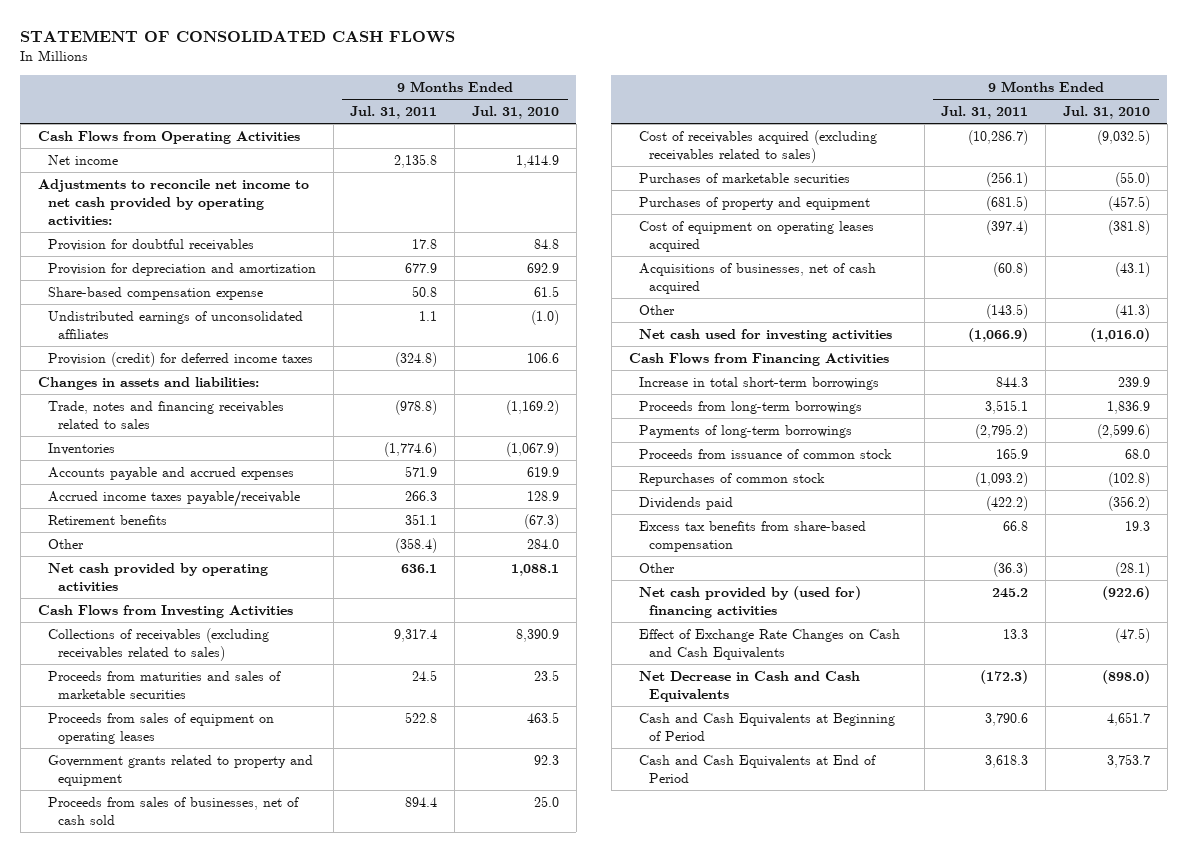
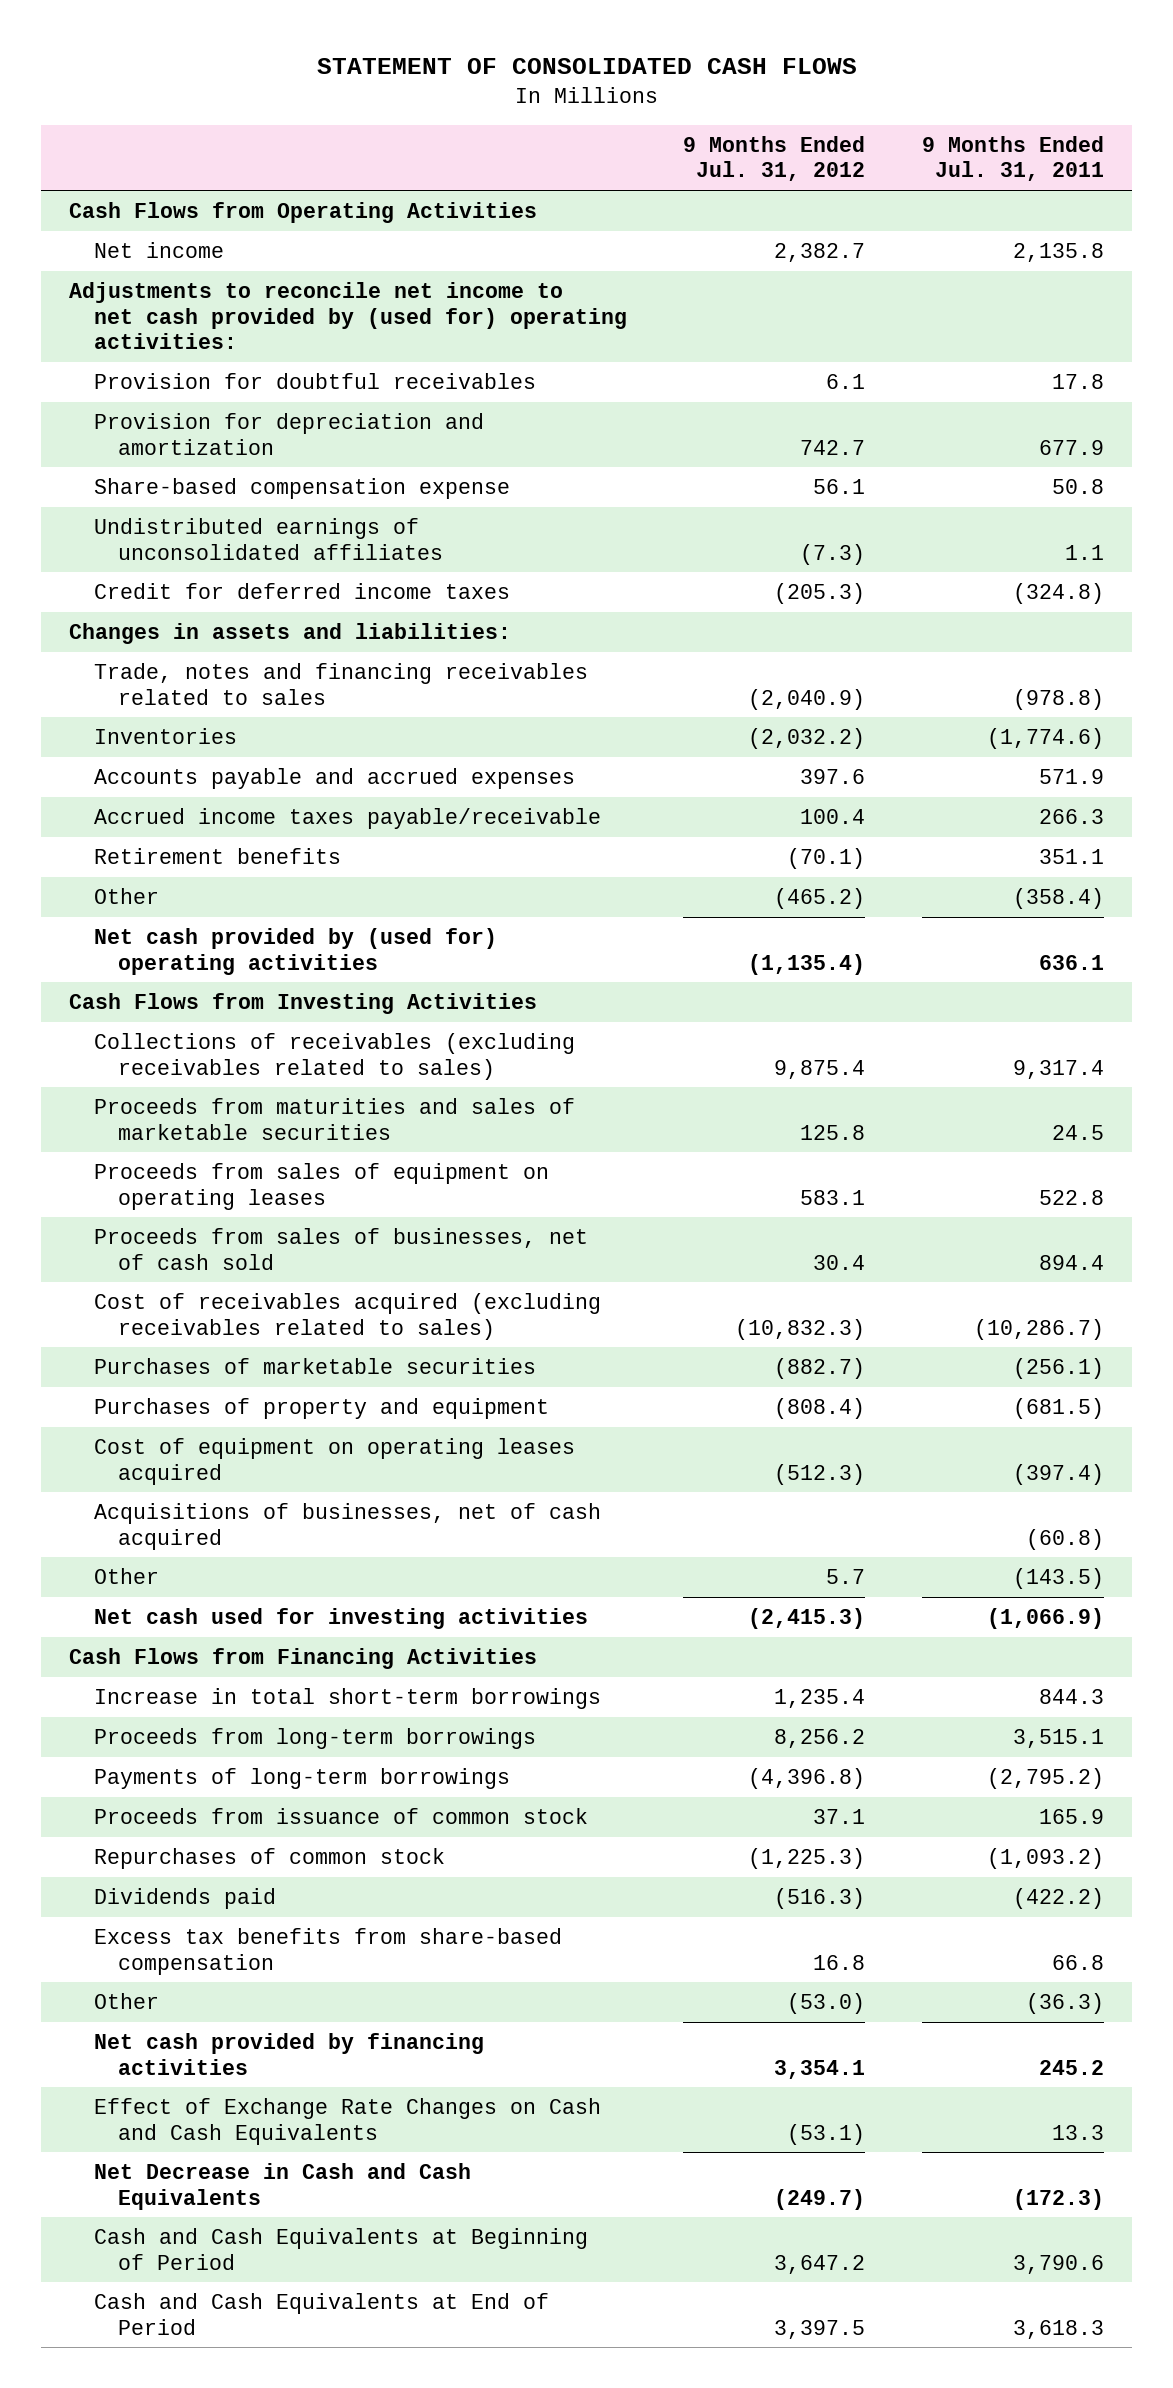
[472,106,560,120] Jul. 31, 2010 -> none
none -> [683,135,866,182] 9 Months Ended Jul. 31, 2012
[37,178,309,226] Adjustments to reconcile net income to net cash provided by operating activities: -> [69,282,627,349] Adjustments to reconcile net income to net cash provided by (used for) operating activities:
[47,351,313,367] Provision (credit) for deferred income taxes -> [93,583,510,600] Credit for deferred income taxes
[47,562,268,592] Net cash provided by operating activities -> [93,928,497,975] Net cash provided by (used for) operating activities
[47,754,313,786] Government grants related to property and equipment -> none
[638,585,861,618] Net cash provided by (used for) financing activities -> [93,2033,484,2075] Net cash provided by financing activities

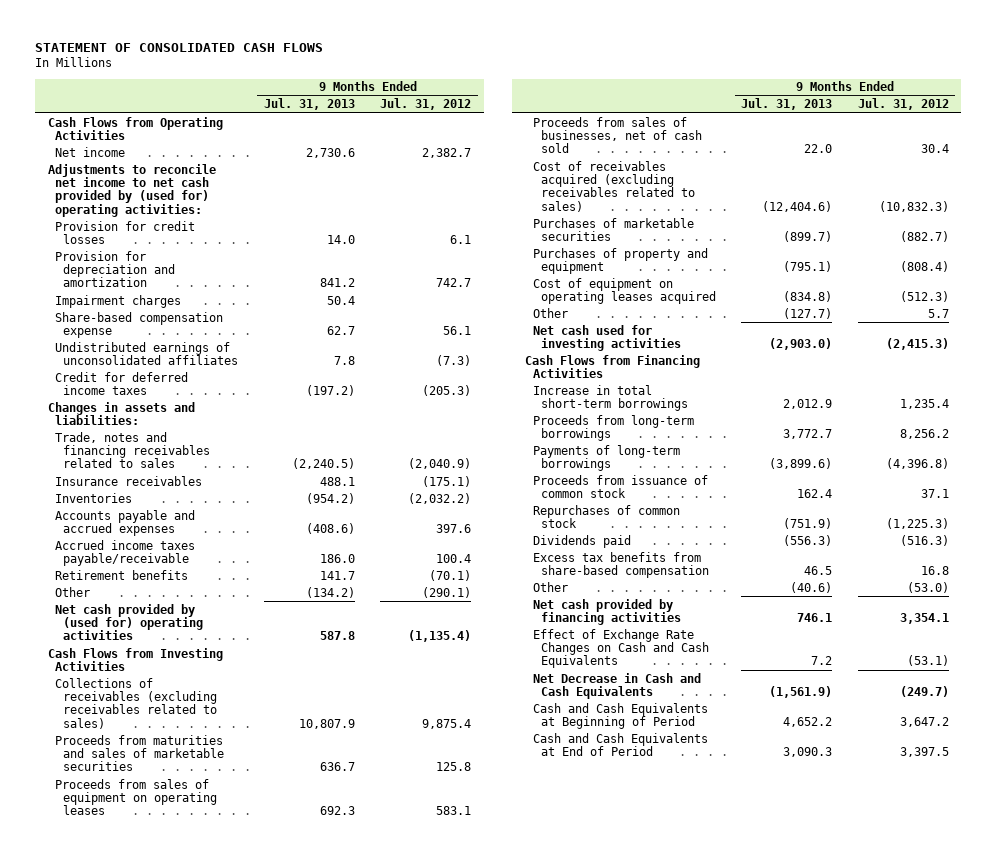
[921,135,1104,182] 9 Months Ended Jul. 31, 2011 -> none
none -> [263,98,355,111] Jul. 31, 2013
[93,373,536,390] Provision for doubtful receivables -> [55,220,196,245] Provision for credit losses
none -> [55,294,182,308] Impairment charges
none -> [55,475,203,486] Insurance receivables
[774,888,866,910] (465.2) -> [422,586,472,598] (290.1)
[93,1503,601,1550] Acquisitions of businesses, net of cash acquired -> none

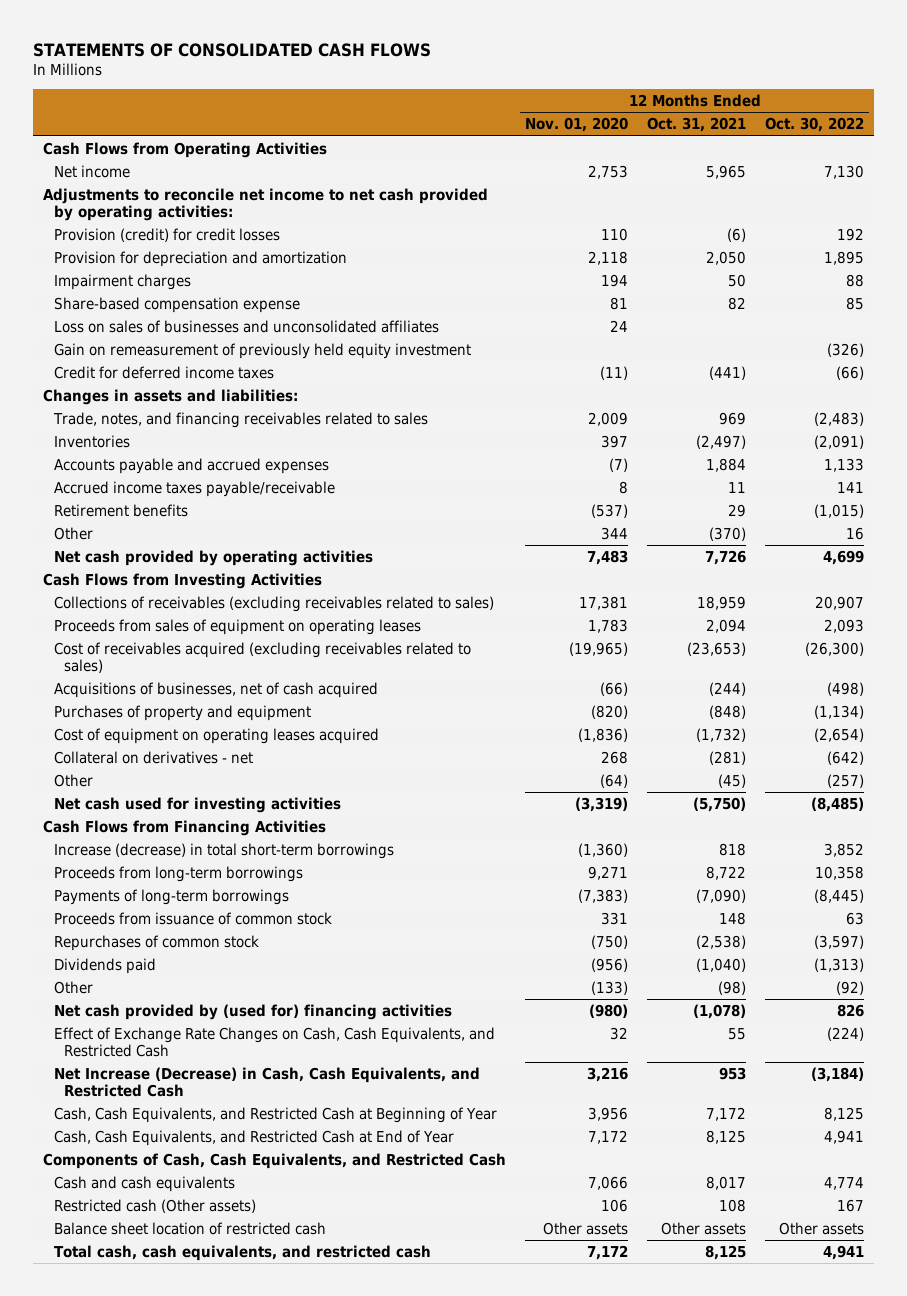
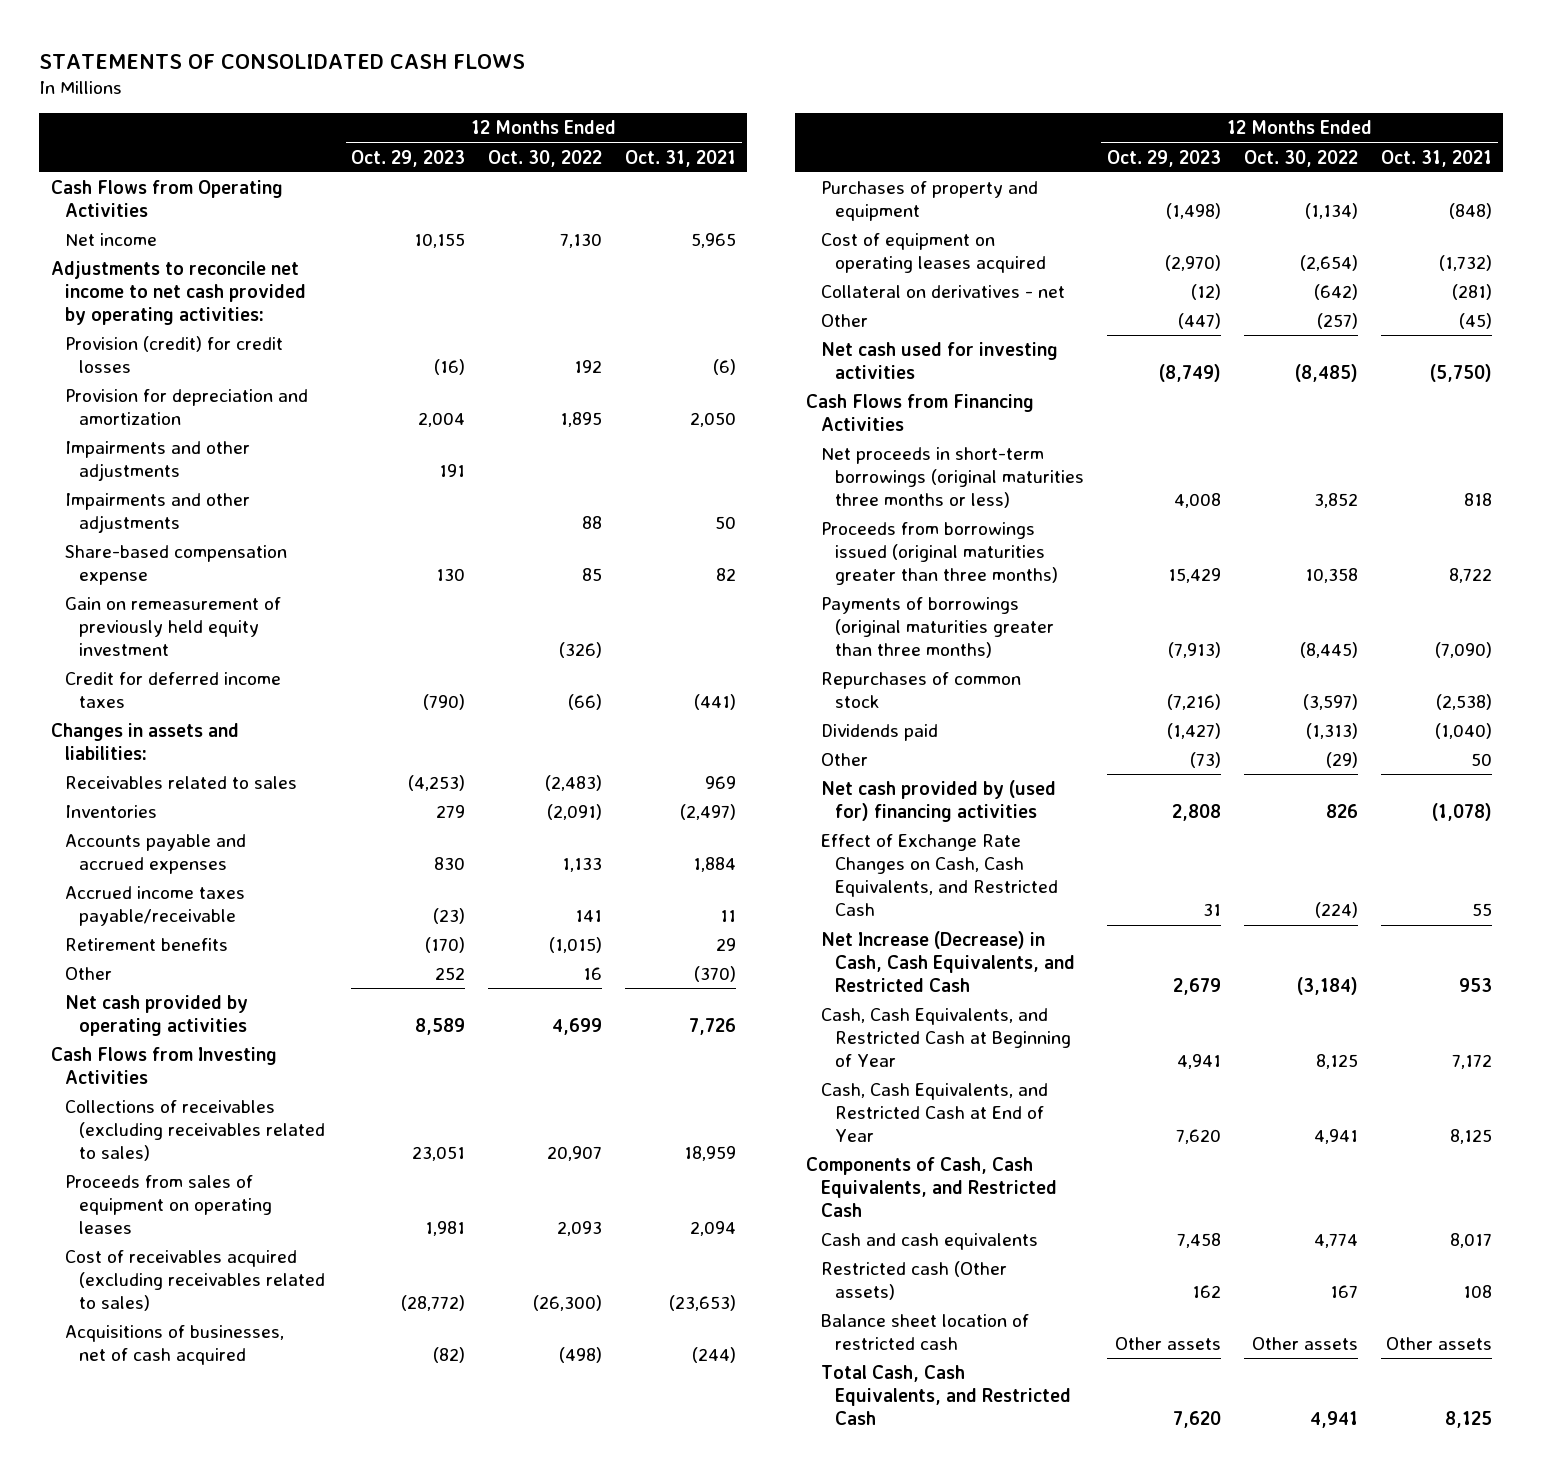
[525,117,629,133] Nov. 01, 2020 -> none
none -> [351,149,466,167] Oct. 29, 2023
none -> [65,441,251,482] Impairments and other adjustments
[53,273,191,290] Impairment charges -> [65,493,251,534] Impairments and other adjustments
[53,319,439,333] Loss on sales of businesses and unconsolidated affiliates -> none
[52,411,428,428] Trade, notes, and financing receivables related to sales -> [65,776,298,790] Receivables related to sales
[53,911,332,925] Proceeds from issuance of common stock -> none
[53,842,394,859] Increase (decrease) in total short-term borrowings -> [820,447,1085,509] Net proceeds in short-term borrowings (original maturities three months or less)
[53,865,303,882] Proceeds from long-term borrowings -> [820,522,1059,586] Proceeds from borrowings issued (original maturities greater than three months)
[53,888,289,905] Payments of long-term borrowings -> [820,597,1055,659] Payments of borrowings (original maturities greater than three months)
[718,980,747,995] (98) -> [1470,753,1492,767] 50
[836,980,865,995] (92) -> [1326,752,1359,769] (29)
[53,1244,431,1261] Total cash, cash equivalents, and restricted cash -> [820,1365,1072,1426] Total Cash, Cash Equivalents, and Restricted Cash

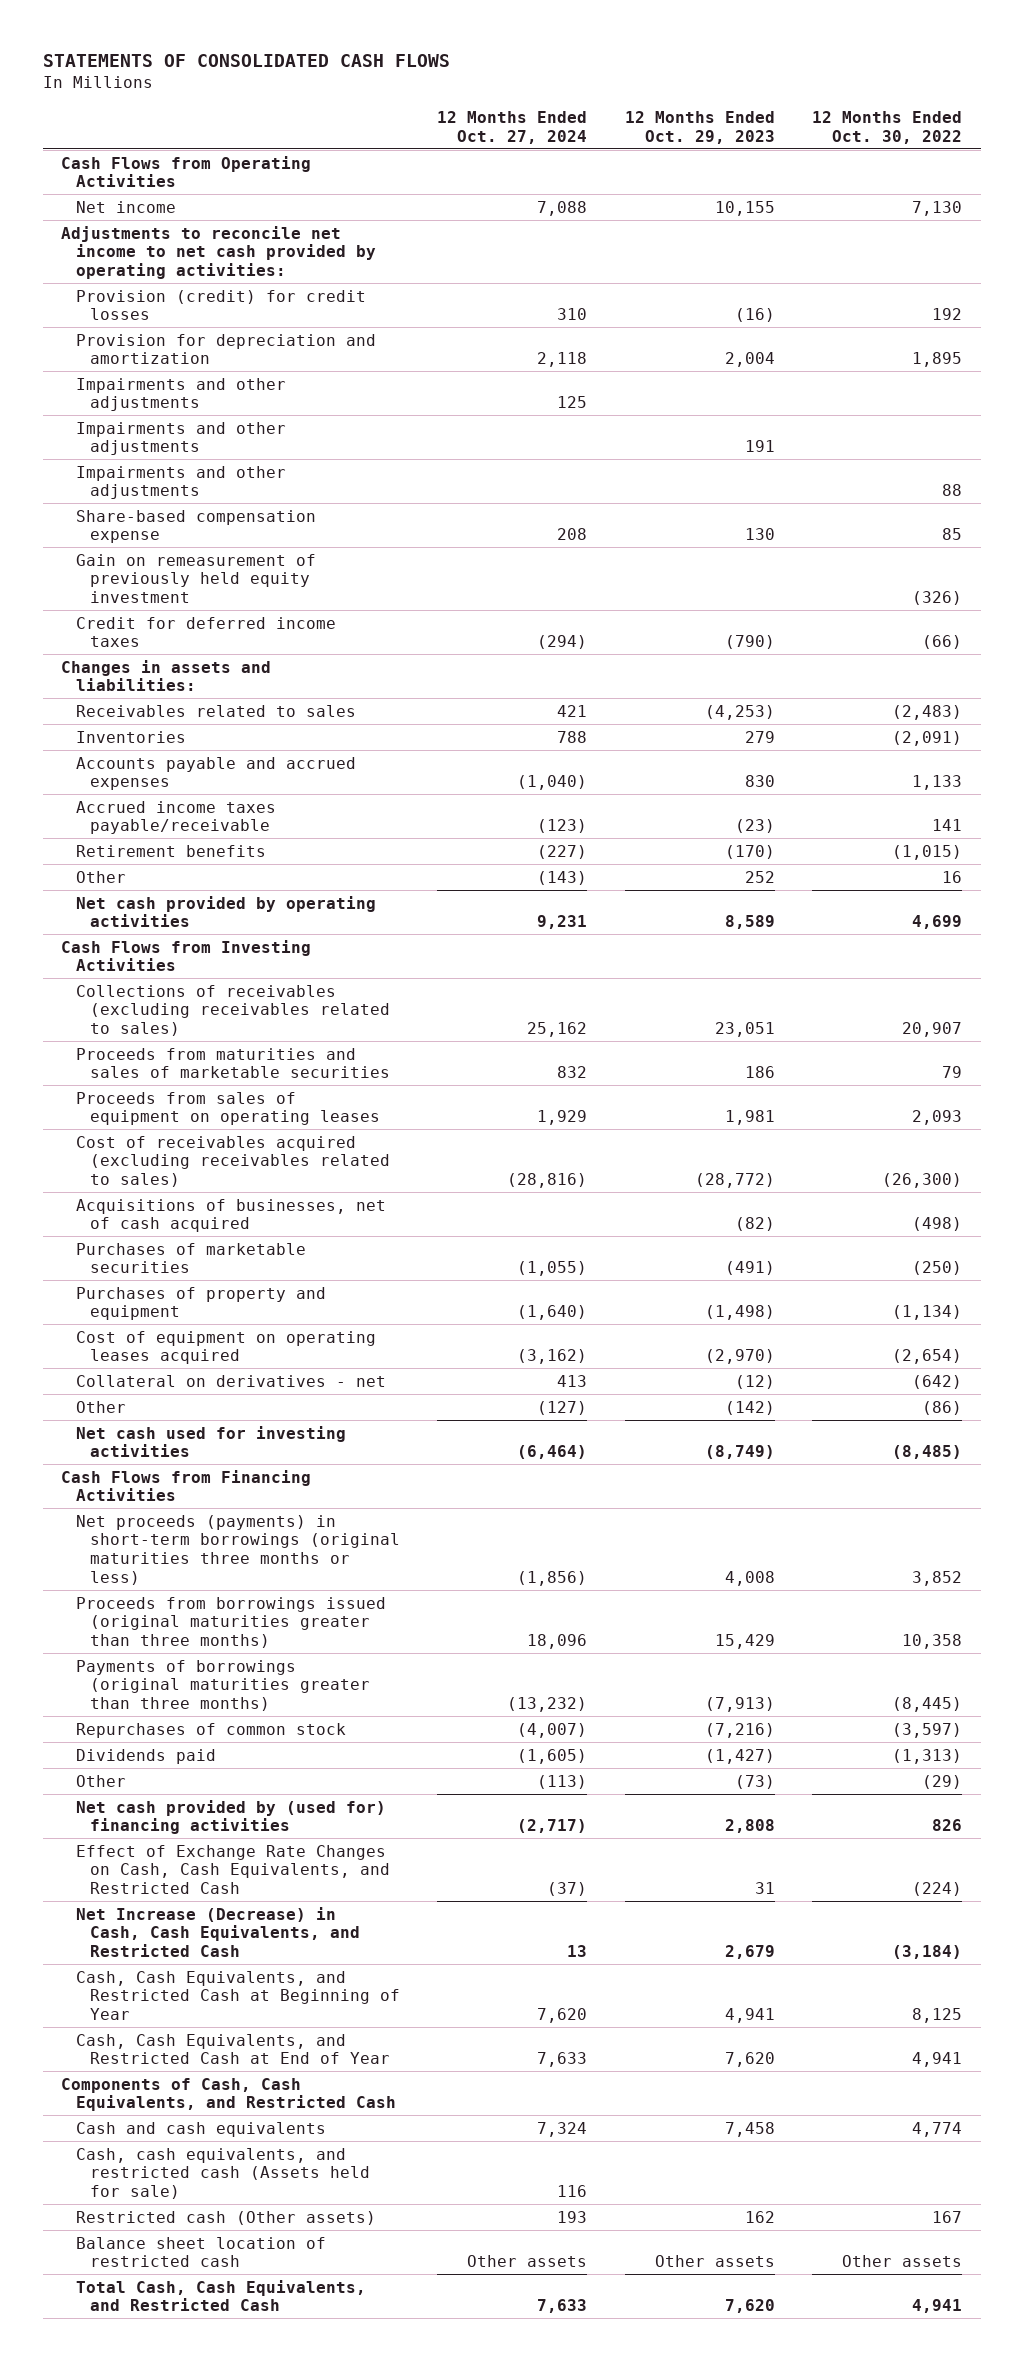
[625,149,737,167] Oct. 31, 2021 -> none
none -> [437,110,588,144] 12 Months Ended Oct. 27, 2024
none -> [75,377,286,412] Impairments and other adjustments
none -> [75,1047,390,1079] Proceeds from maturities and sales of marketable securities
none -> [75,1242,306,1274] Purchases of marketable securities
[1178,313,1222,330] (447) -> [724,1400,775,1415] (142)
[1317,313,1359,330] (257) -> [922,1400,963,1415] (86)
[820,447,1085,509] Net proceeds in short-term borrowings (original maturities three months or less) -> [75,1514,400,1586] Net proceeds (payments) in short-term borrowings (original maturities three months or less)
none -> [75,2147,370,2200] Cash, cash equivalents, and restricted cash (Assets held for sale)

